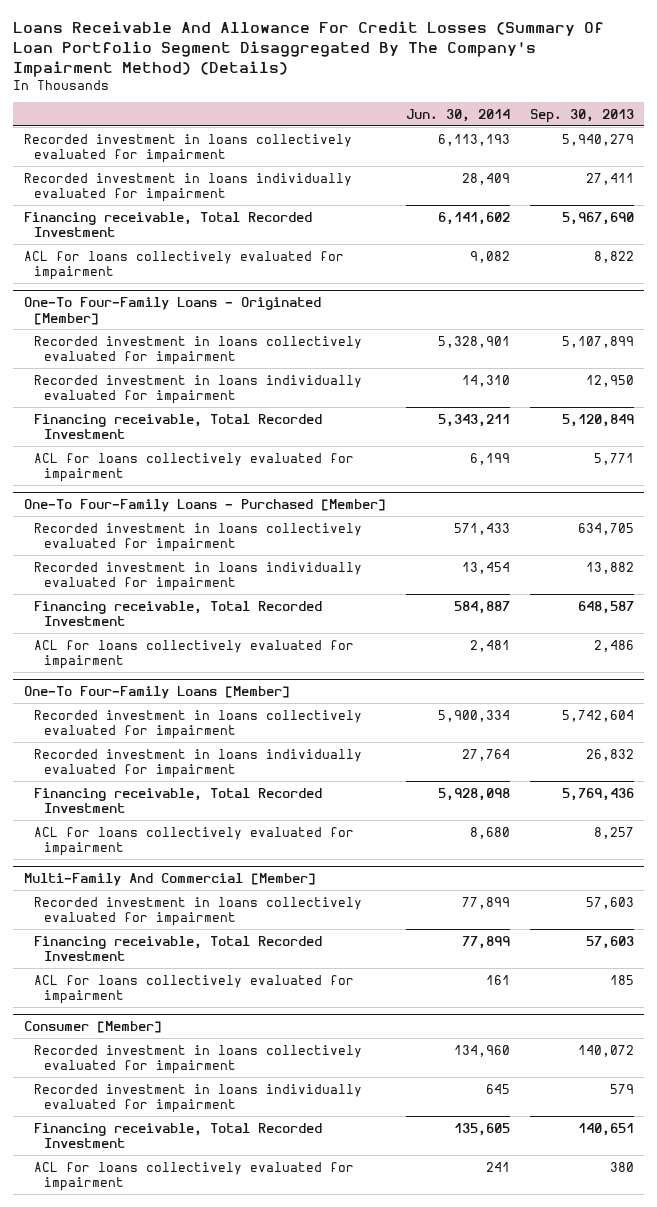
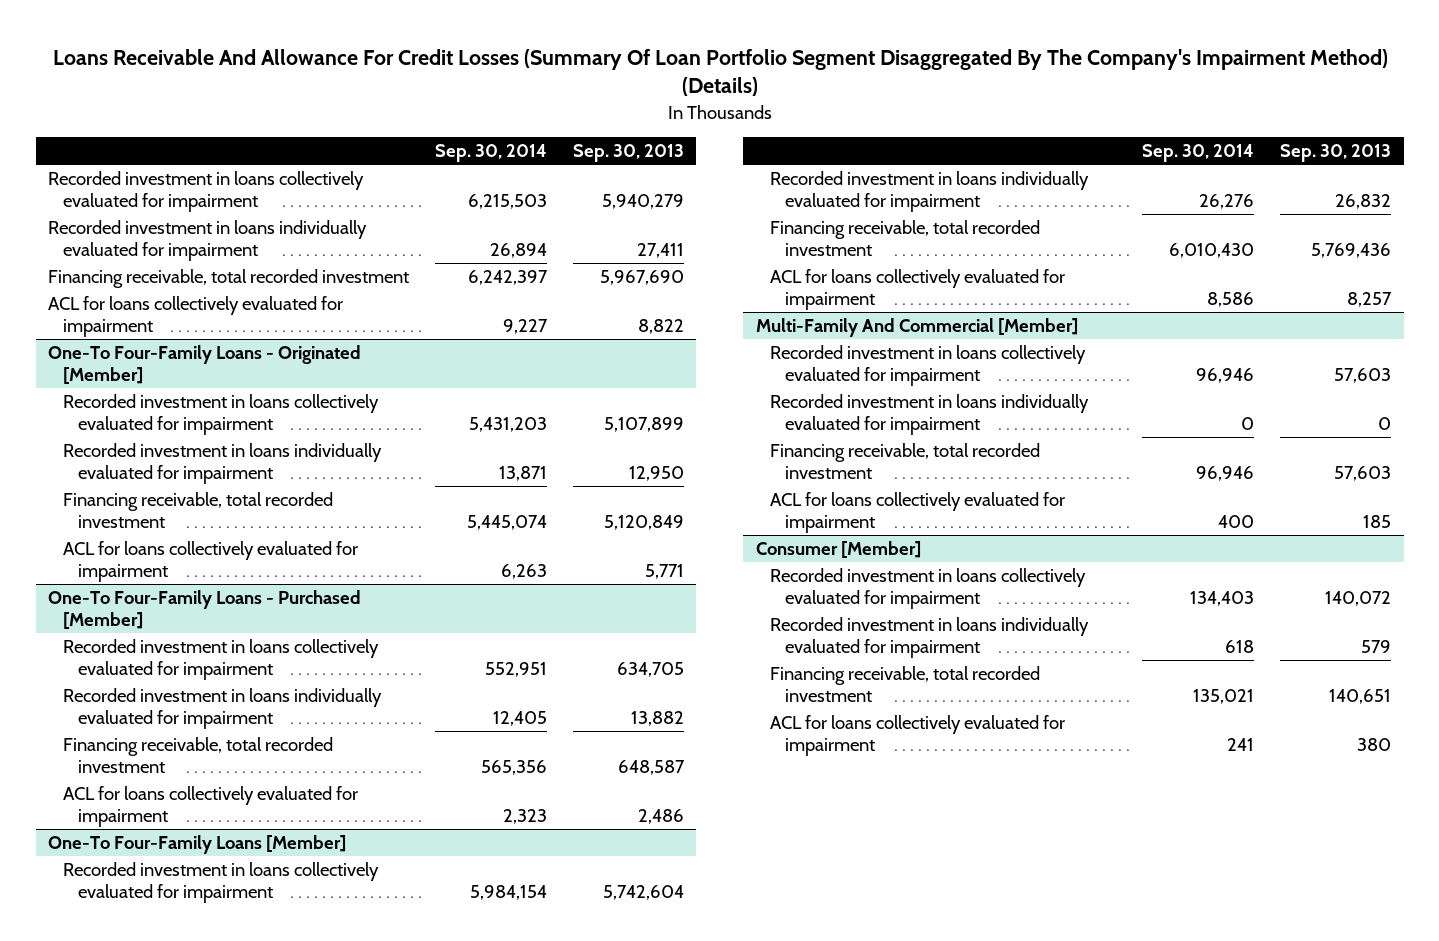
[405,108,510,122] Jun. 30, 2014 -> none
none -> [435,144,548,163] Sep. 30, 2014
[23,211,312,237] Financing receivable, Total Recorded Investment -> [48,269,410,289] Financing receivable, total recorded investment
[33,413,322,439] Financing receivable, Total Recorded Investment -> [62,492,333,529] Financing receivable, total recorded investment
[33,600,322,626] Financing receivable, Total Recorded Investment -> [62,737,333,774] Financing receivable, total recorded investment
[33,787,322,813] Financing receivable, Total Recorded Investment -> [770,220,1041,257] Financing receivable, total recorded investment
none -> [770,394,1090,436] Recorded investment in loans individually evaluated for impairment
[33,935,322,961] Financing receivable, Total Recorded Investment -> [770,443,1041,480] Financing receivable, total recorded investment
[33,1122,322,1148] Financing receivable, Total Recorded Investment -> [770,666,1041,703] Financing receivable, total recorded investment

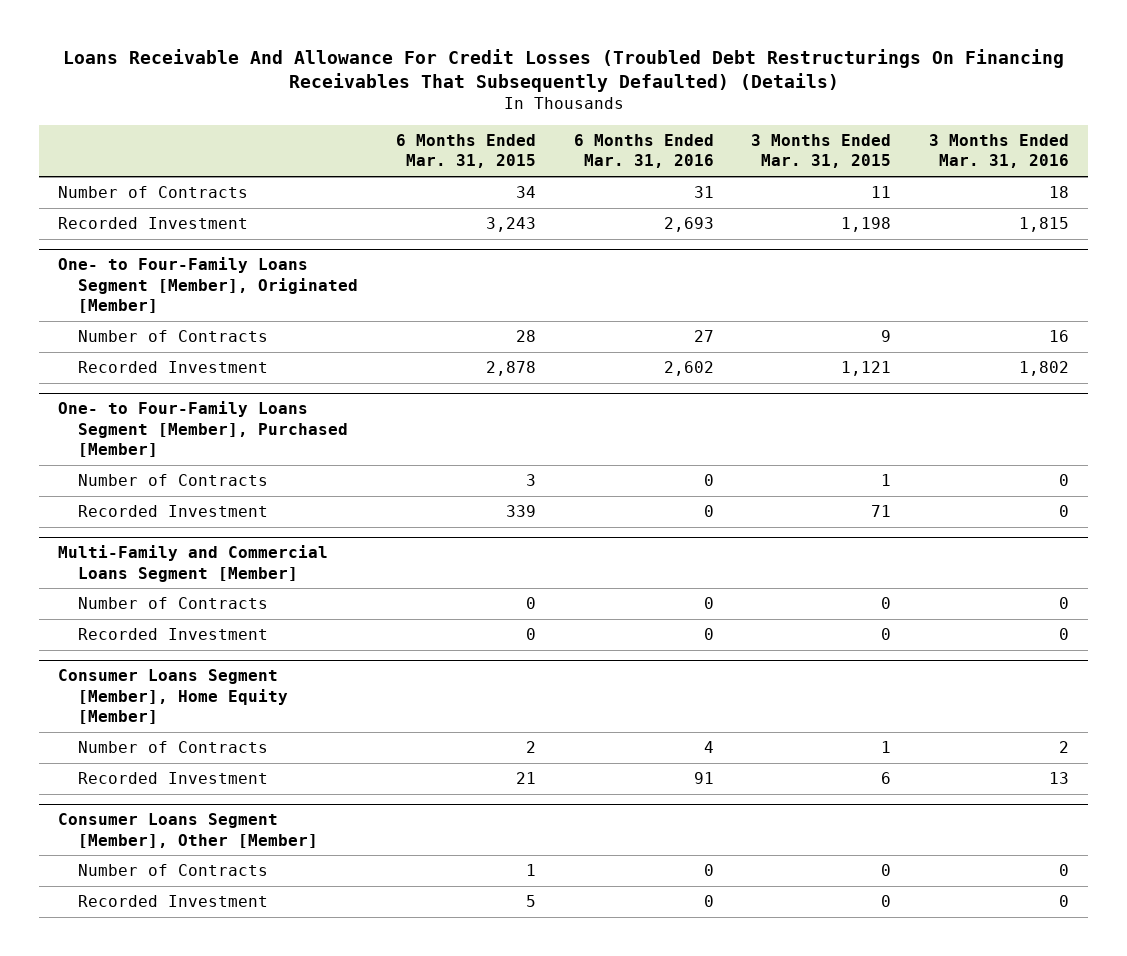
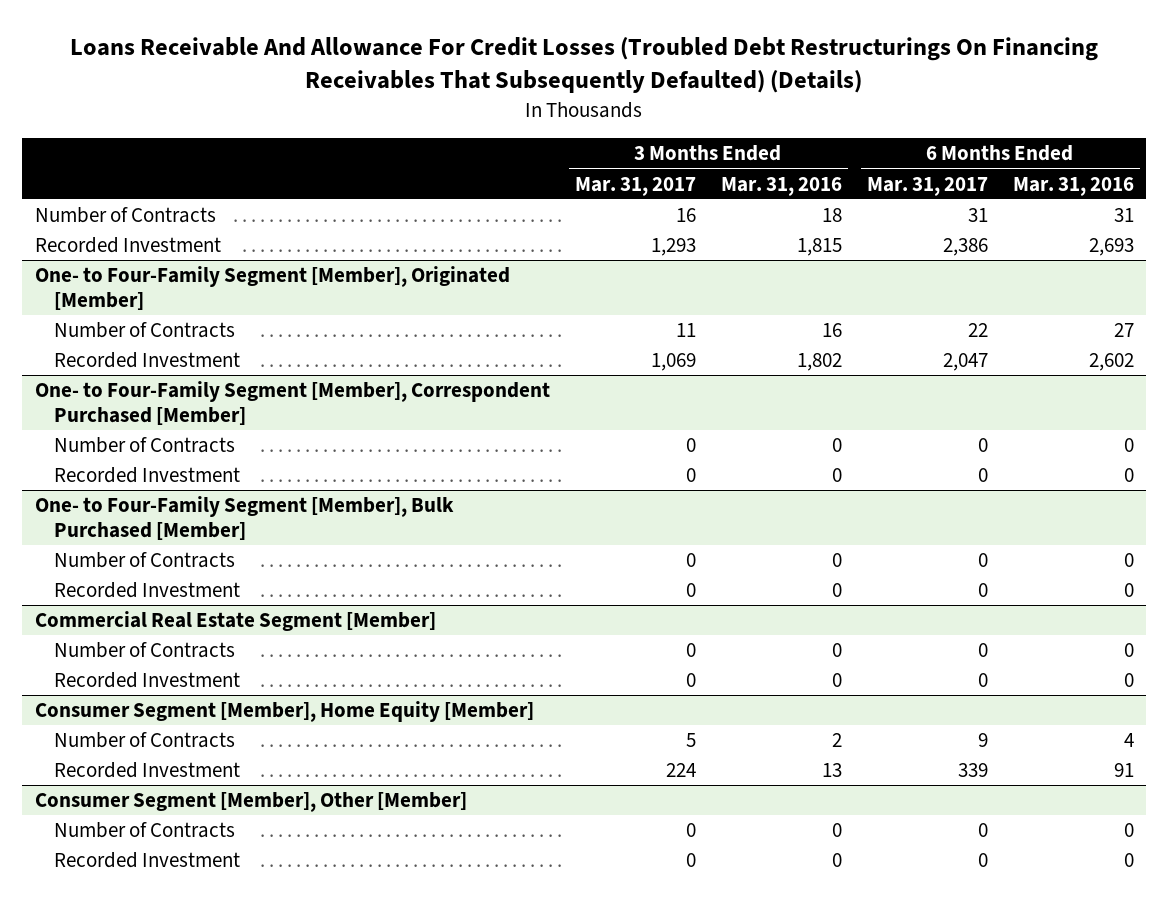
[396,134,537,169] 6 Months Ended Mar. 31, 2015 -> none
[751,134,892,169] 3 Months Ended Mar. 31, 2015 -> none
none -> [574,176,696,196] Mar. 31, 2017
none -> [866,176,988,196] Mar. 31, 2017
[58,257,359,313] One- to Four-Family Loans Segment [Member], Originated [Member] -> [34,266,510,310] One- to Four-Family Segment [Member], Originated [Member]
[58,401,349,457] One- to Four-Family Loans Segment [Member], Purchased [Member] -> [34,381,550,425] One- to Four-Family Segment [Member], Correspondent Purchased [Member]
[58,545,329,582] Multi-Family and Commercial Loans Segment [Member] -> none
none -> [34,496,454,540] One- to Four-Family Segment [Member], Bulk Purchased [Member]
none -> [34,611,436,632] Commercial Real Estate Segment [Member]
none -> [54,642,236,659] Number of Contracts
none -> [54,672,241,689] Recorded Investment
[58,669,289,724] Consumer Loans Segment [Member], Home Equity [Member] -> [34,701,534,723] Consumer Segment [Member], Home Equity [Member]
[58,813,319,848] Consumer Loans Segment [Member], Other [Member] -> [34,792,467,813] Consumer Segment [Member], Other [Member]

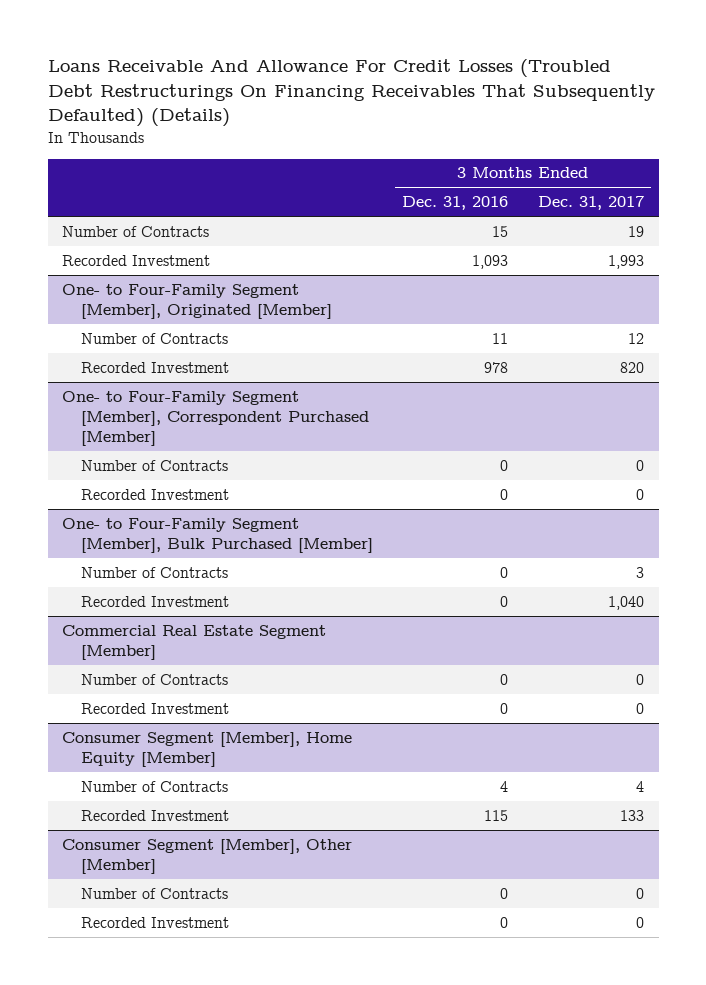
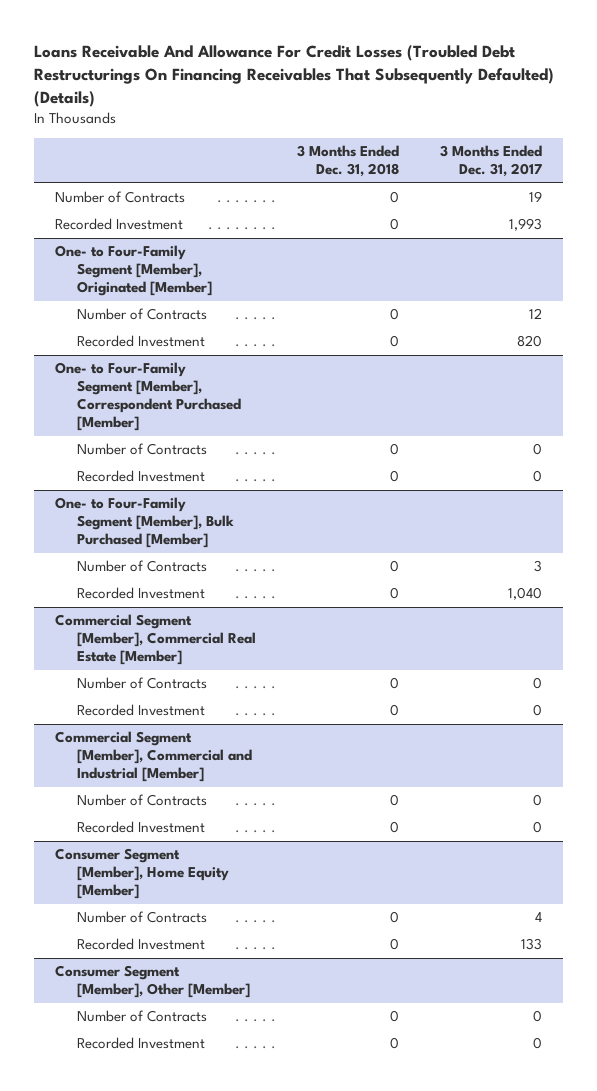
[402,196,509,211] Dec. 31, 2016 -> none
none -> [297,145,400,178] 3 Months Ended Dec. 31, 2018
[62,624,327,660] Commercial Real Estate Segment [Member] -> [55,614,256,666] Commercial Segment [Member], Commercial Real Estate [Member]
none -> [55,731,252,783] Commercial Segment [Member], Commercial and Industrial [Member]
none -> [76,794,207,807] Number of Contracts
none -> [76,821,205,834] Recorded Investment

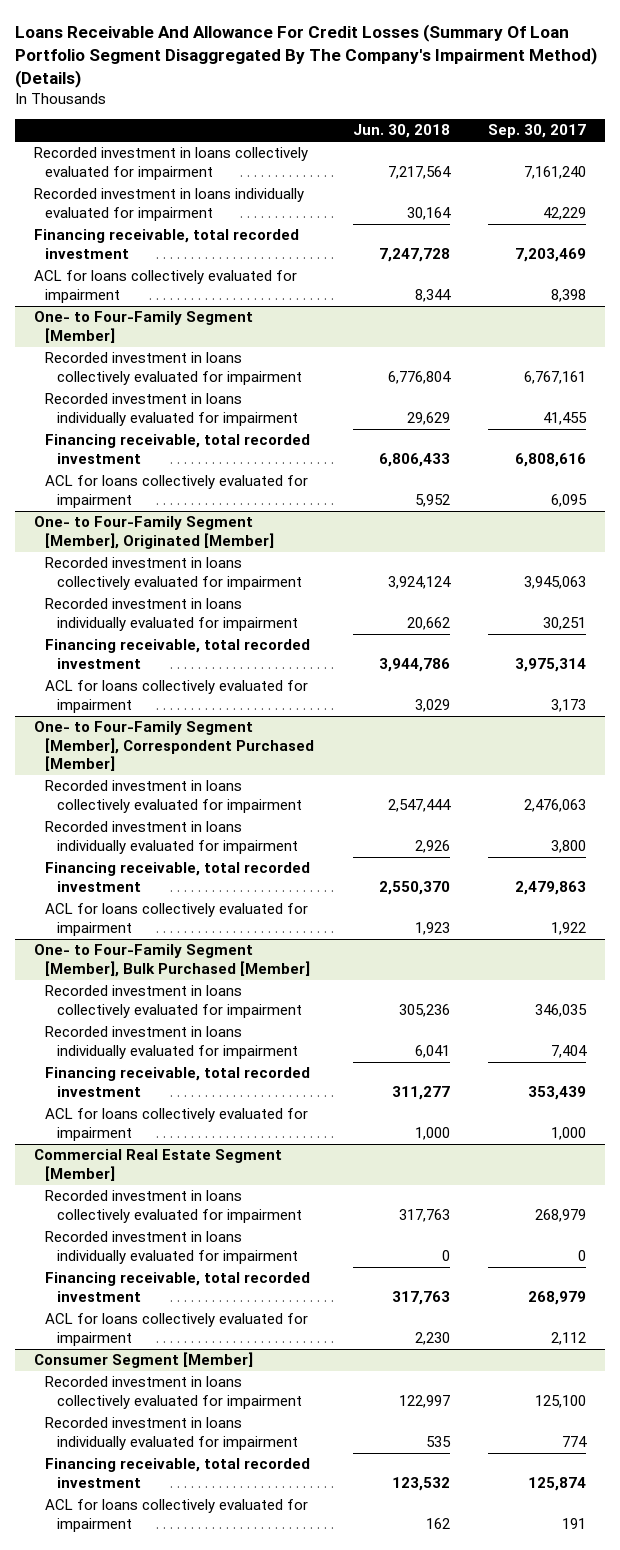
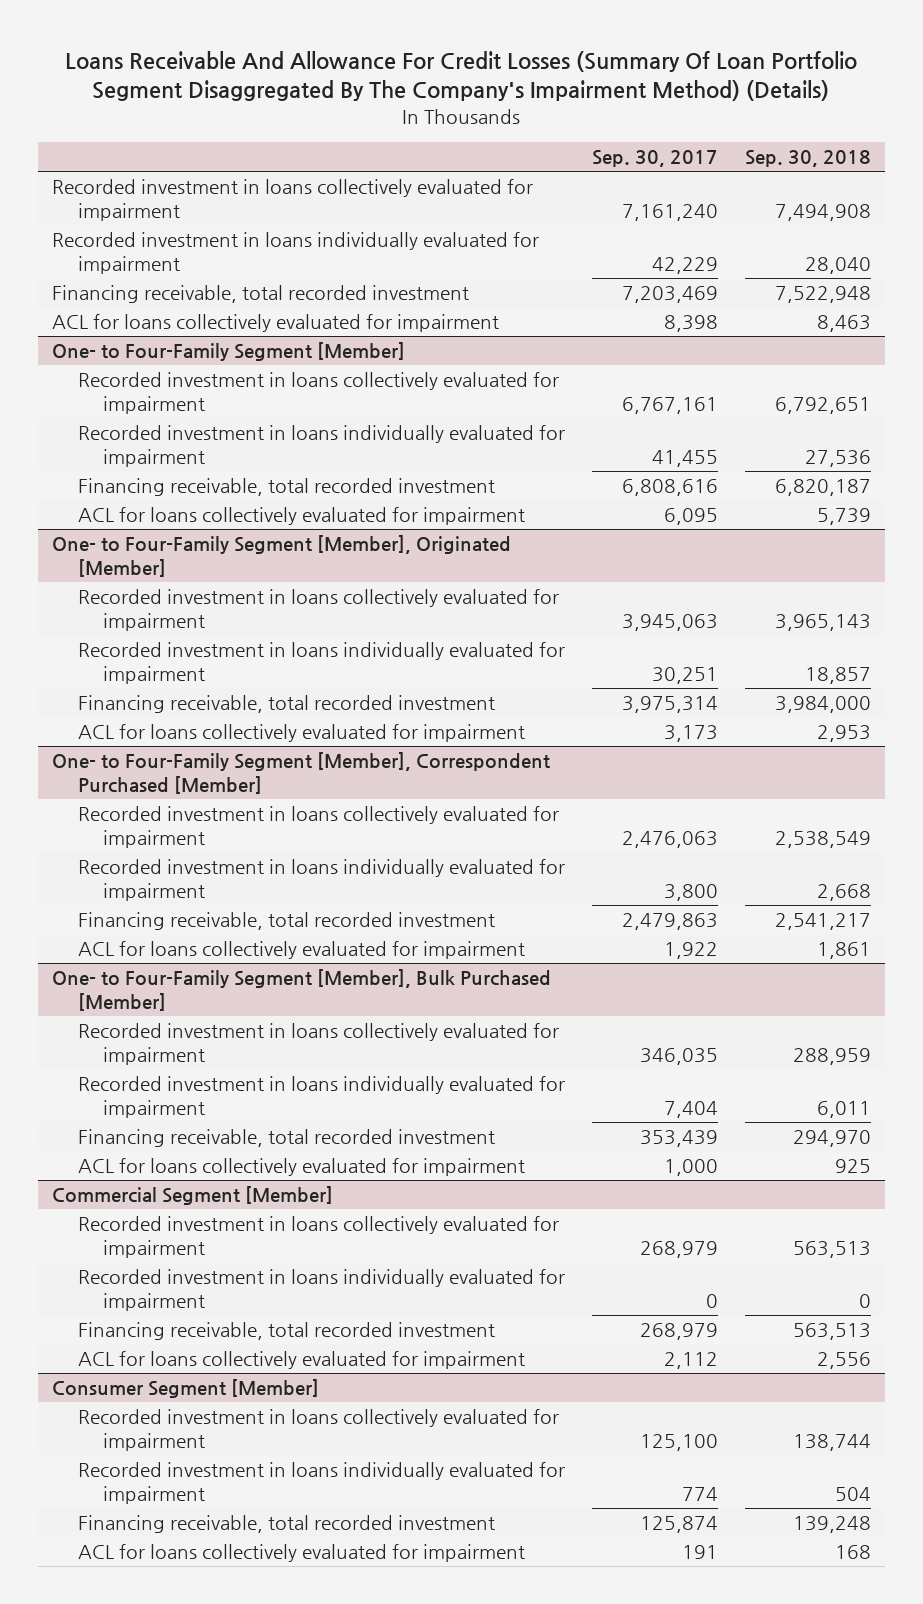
[352,124,450,139] Jun. 30, 2018 -> none
none -> [744,150,871,168] Sep. 30, 2018
[34,1149,283,1181] Commercial Real Estate Segment [Member] -> [51,1186,333,1206] Commercial Segment [Member]

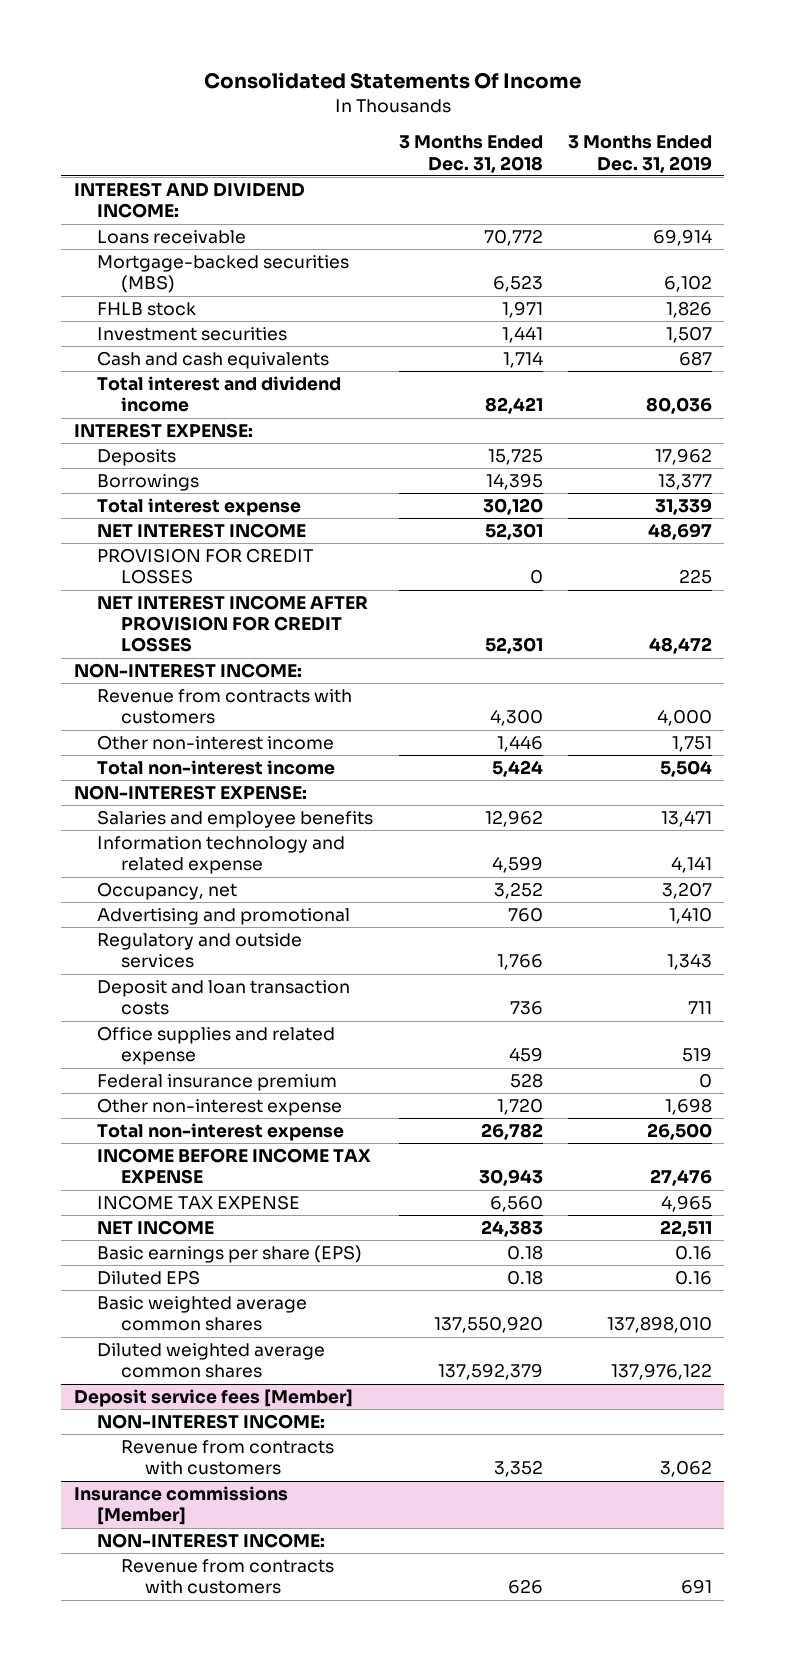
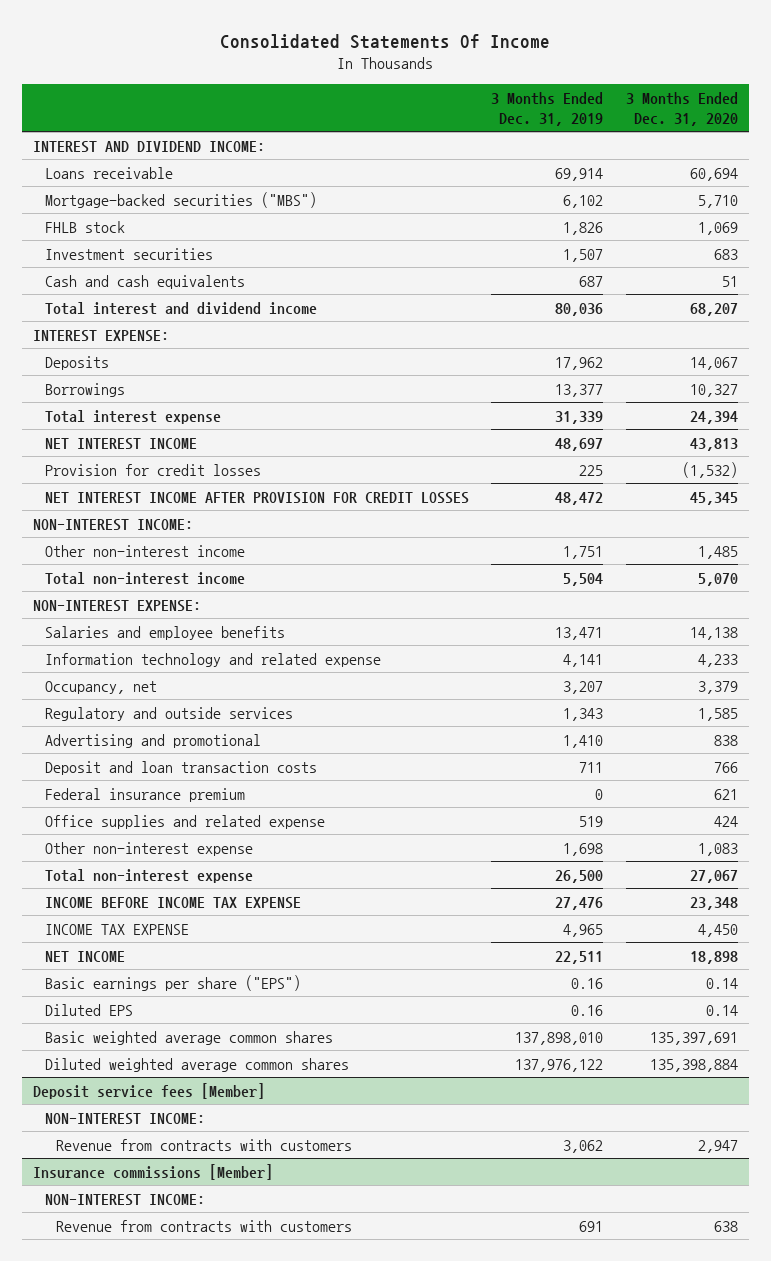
[398,135,543,173] 3 Months Ended Dec. 31, 2018 -> none
none -> [625,91,738,126] 3 Months Ended Dec. 31, 2020
[97,255,350,294] Mortgage-backed securities (MBS) -> [44,191,317,208] Mortgage-backed securities ("MBS")
[97,548,314,585] PROVISION FOR CREDIT LOSSES -> [44,463,261,476] Provision for credit losses
[97,689,353,725] Revenue from contracts with customers -> none
[97,908,351,926] Advertising and promotional -> [44,733,261,748] Advertising and promotional
[97,1026,336,1066] Office supplies and related expense -> [44,814,325,829] Office supplies and related expense
[97,1245,363,1264] Basic earnings per share (EPS) -> [44,974,301,991] Basic earnings per share ("EPS")

